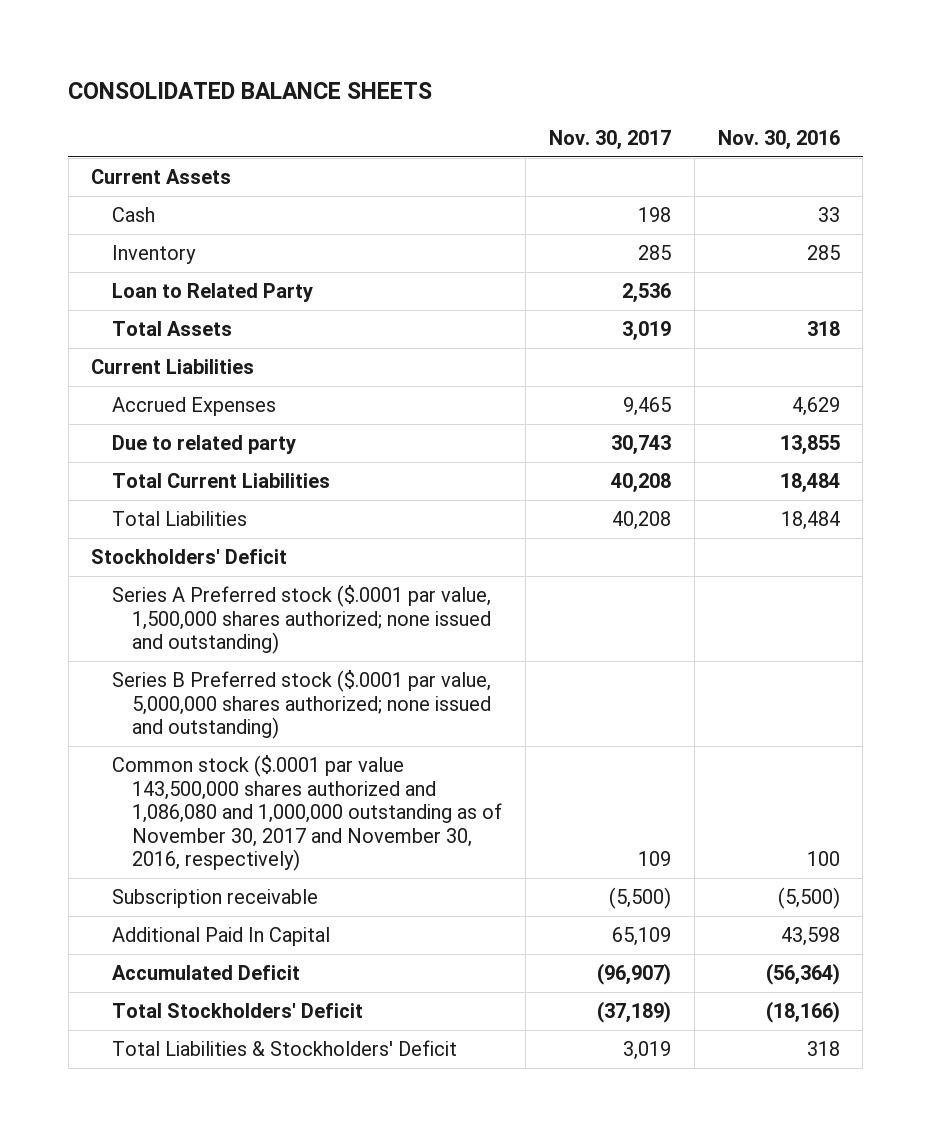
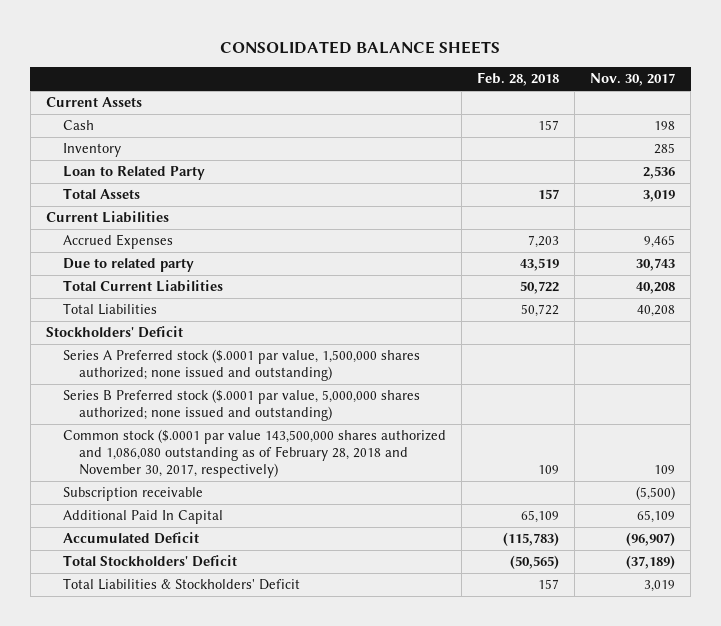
[717,130,840,151] Nov. 30, 2016 -> none
none -> [476,72,559,87] Feb. 28, 2018
[111,754,502,872] Common stock ($.0001 par value 143,500,000 shares authorized and 1,086,080 and 1,000,000 outstanding as of November 30, 2017 and November 30, 2016, respectively) -> [62,429,446,478] Common stock ($.0001 par value 143,500,000 shares authorized and 1,086,080 outstanding as of February 28, 2018 and November 30, 2017, respectively)

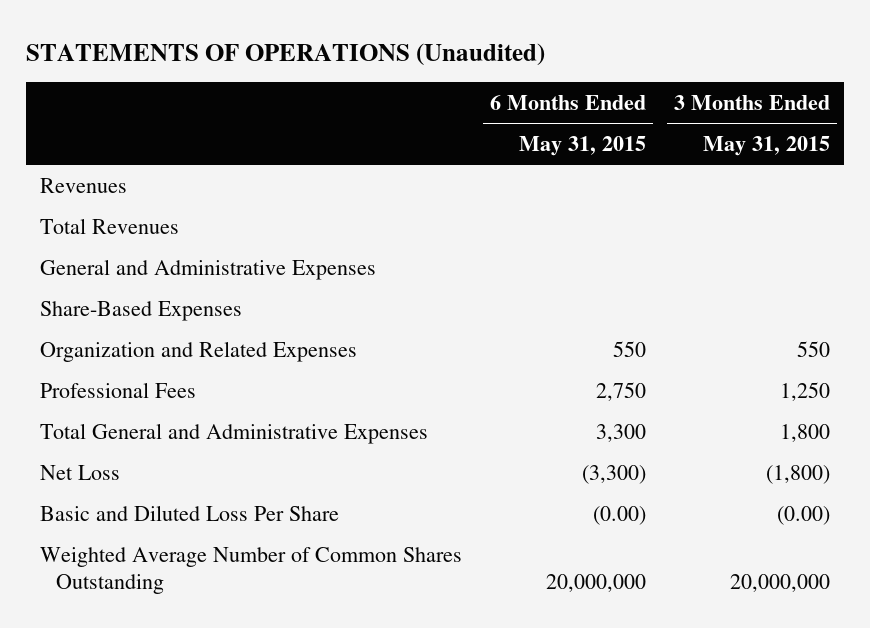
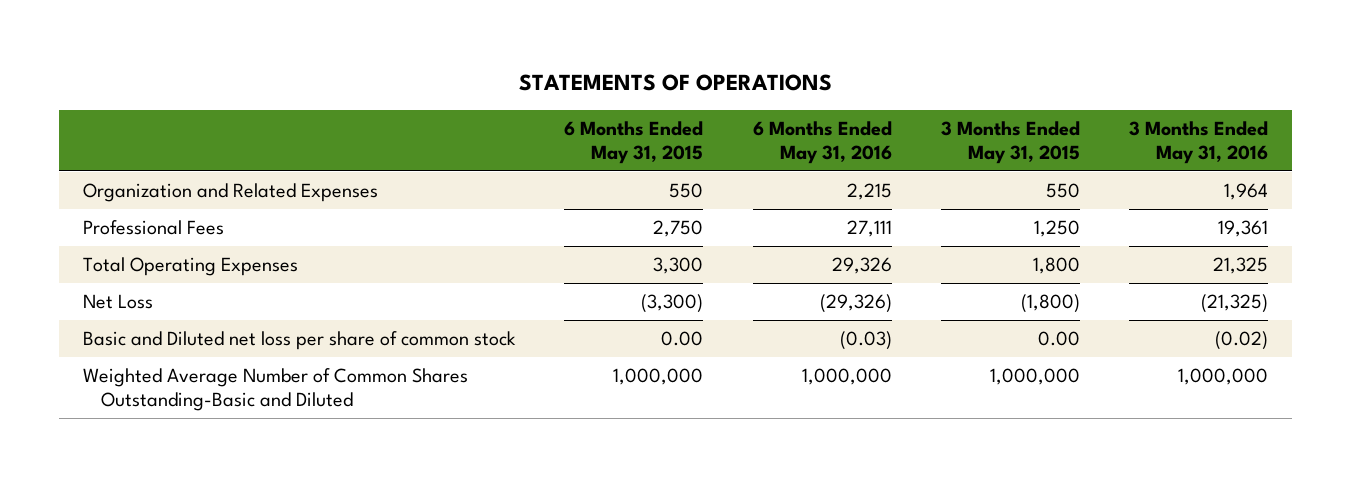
[26,42,546,66] STATEMENTS OF OPERATIONS (Unaudited) -> [518,73,832,91] STATEMENTS OF OPERATIONS
none -> [752,120,892,164] 6 Months Ended May 31, 2016
none -> [1128,120,1268,164] 3 Months Ended May 31, 2016
[40,177,128,193] Revenues -> none
[40,217,180,234] Total Revenues -> none
[40,258,377,280] General and Administrative Expenses -> none
[40,300,243,321] Share-Based Expenses -> none
[40,422,429,444] Total General and Administrative Expenses -> [83,257,299,277] Total Operating Expenses
[40,504,340,521] Basic and Diluted Loss Per Share -> [83,331,517,351] Basic and Diluted net loss per share of common stock
[593,505,647,525] (0.00) -> [661,331,704,347] 0.00
[776,505,830,525] (0.00) -> [1037,331,1080,347] 0.00
[40,546,463,594] Weighted Average Number of Common Shares Outstanding -> [83,368,469,412] Weighted Average Number of Common Shares Outstanding-Basic and Diluted
[546,573,647,592] 20,000,000 -> [613,368,704,386] 1,000,000
[729,573,830,592] 20,000,000 -> [989,368,1080,386] 1,000,000

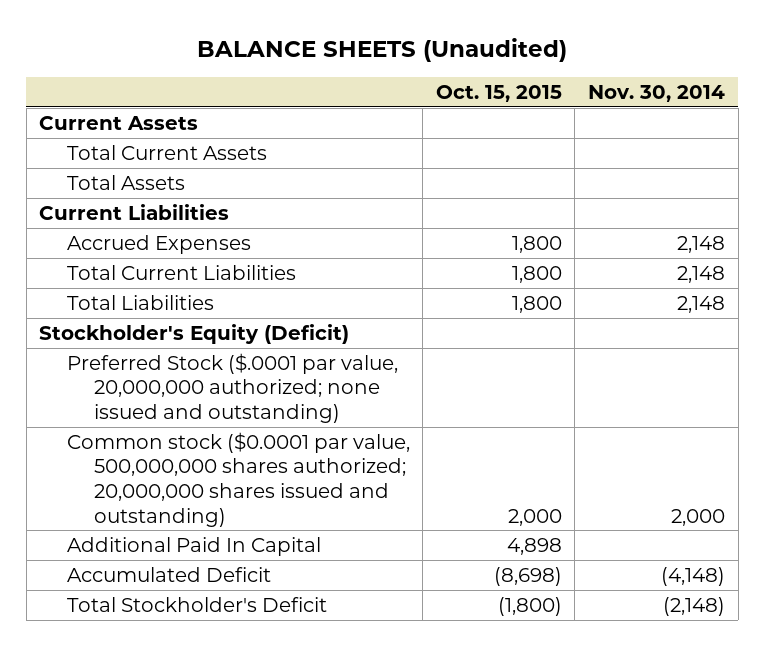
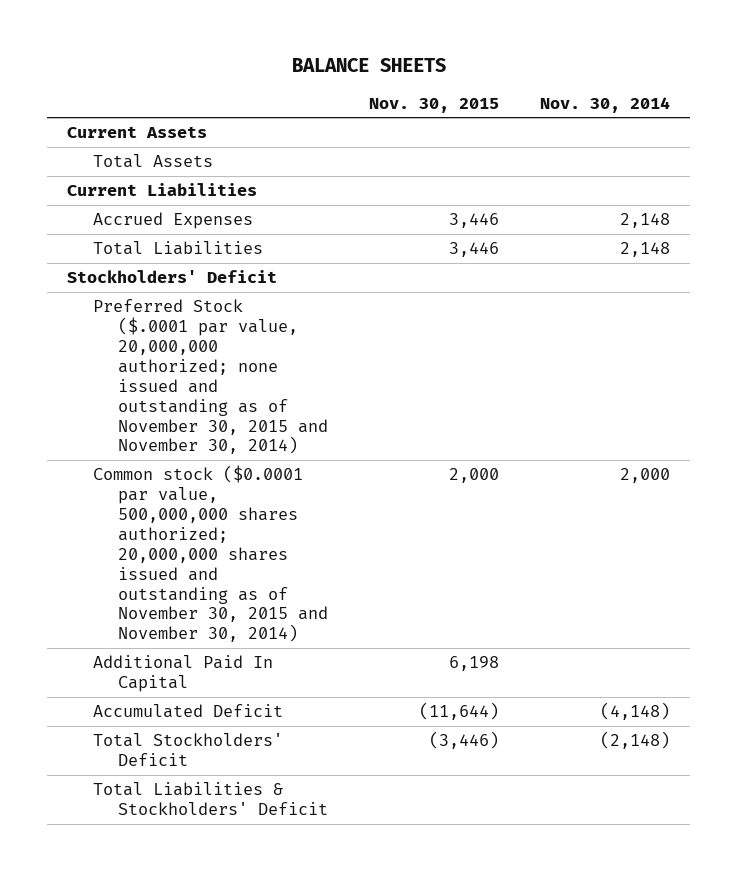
[197,38,568,63] BALANCE SHEETS (Unaudited) -> [291,58,446,73] BALANCE SHEETS
[435,84,562,102] Oct. 15, 2015 -> none
none -> [369,97,500,113] Nov. 30, 2015
[66,144,267,160] Total Current Assets -> none
[66,264,296,280] Total Current Liabilities -> none
[39,323,350,344] Stockholder's Equity (Deficit) -> [67,270,278,284] Stockholders' Deficit
[66,352,398,423] Preferred Stock ($.0001 par value, 20,000,000 authorized; none issued and outstanding) -> [92,299,329,455] Preferred Stock ($.0001 par value, 20,000,000 authorized; none issued and outstanding as of November 30, 2015 and November 30, 2014)
[66,431,410,527] Common stock ($0.0001 par value, 500,000,000 shares authorized; 20,000,000 shares issued and outstanding) -> [92,465,329,643] Common stock ($0.0001 par value, 500,000,000 shares authorized; 20,000,000 shares issued and outstanding as of November 30, 2015 and November 30, 2014)
[66,596,327,612] Total Stockholder's Deficit -> [92,733,283,766] Total Stockholders' Deficit
none -> [92,782,329,815] Total Liabilities & Stockholders' Deficit

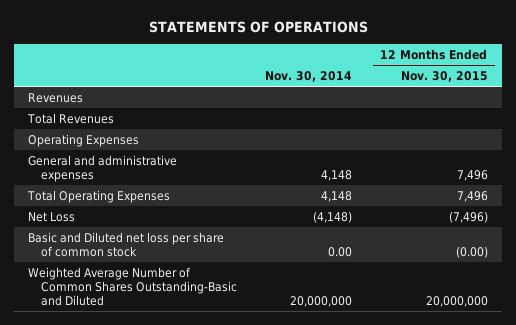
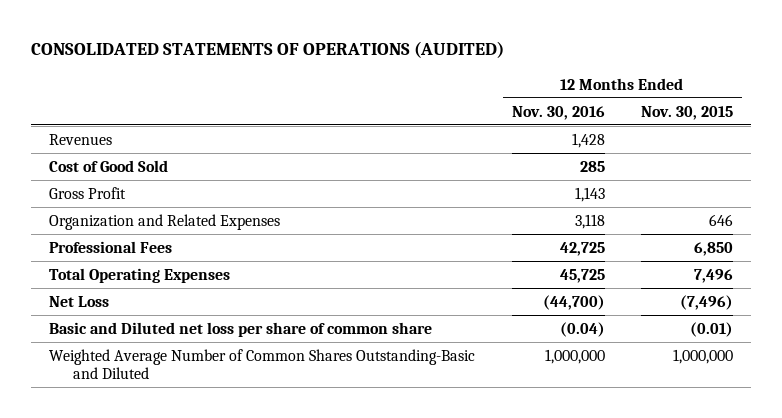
[148,21,368,34] STATEMENTS OF OPERATIONS -> [31,41,505,59] CONSOLIDATED STATEMENTS OF OPERATIONS (AUDITED)
[265,71,353,83] Nov. 30, 2014 -> none
none -> [511,105,605,120] Nov. 30, 2016
[28,133,140,147] Operating Expenses -> none
[28,154,178,182] General and administrative expenses -> none
none -> [49,159,169,172] Cost of Good Sold
[27,112,115,124] Total Revenues -> [49,186,127,199] Gross Profit
none -> [49,213,281,230] Organization and Related Expenses
none -> [49,240,173,253] Professional Fees
[28,231,225,257] Basic and Diluted net loss per share of common stock -> [49,321,433,337] Basic and Diluted net loss per share of common share
[455,245,488,258] (0.00) -> [690,321,734,337] (0.01)
[425,295,488,307] 20,000,000 -> [673,348,734,364] 1,000,000

